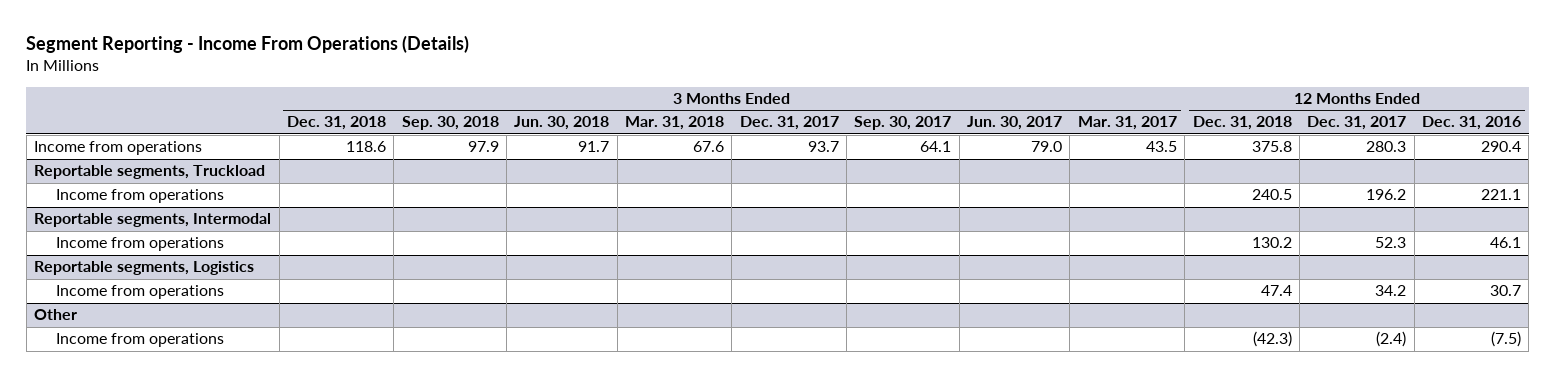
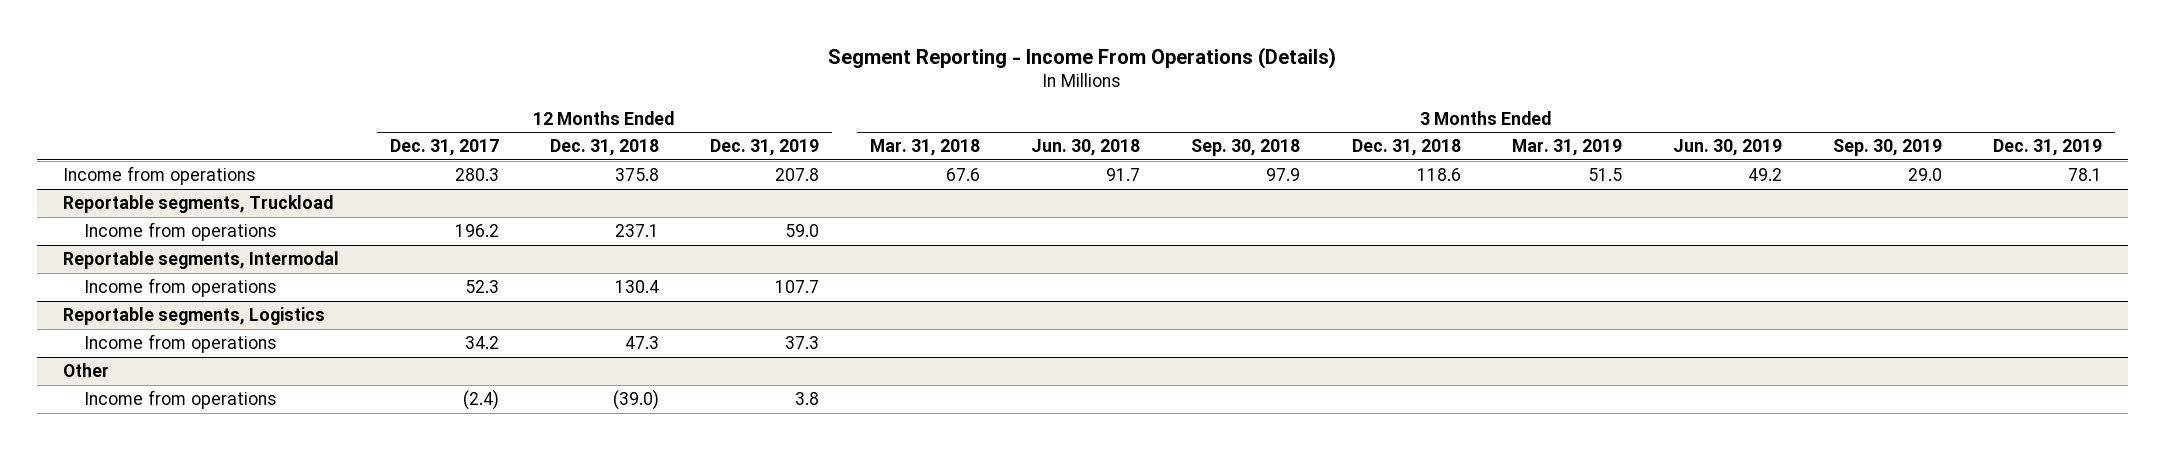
[739,116,839,131] Dec. 31, 2017 -> none
[854,116,952,131] Sep. 30, 2017 -> none
[967,116,1063,131] Jun. 30, 2017 -> none
[1077,116,1177,131] Mar. 31, 2017 -> none
[1421,116,1521,131] Dec. 31, 2016 -> none
none -> [709,139,819,157] Dec. 31, 2019
none -> [1511,139,1622,157] Mar. 31, 2019
none -> [1672,139,1782,157] Jun. 30, 2019
none -> [1832,139,1942,157] Sep. 30, 2019
none -> [1993,139,2103,157] Dec. 31, 2019
[1251,189,1292,201] 240.5 -> [614,223,659,237] 237.1
[1251,237,1292,249] 130.2 -> [614,279,659,293] 130.4
[1260,285,1292,297] 47.4 -> [624,335,659,349] 47.3
[1252,331,1292,348] (42.3) -> [612,389,659,410] (39.0)

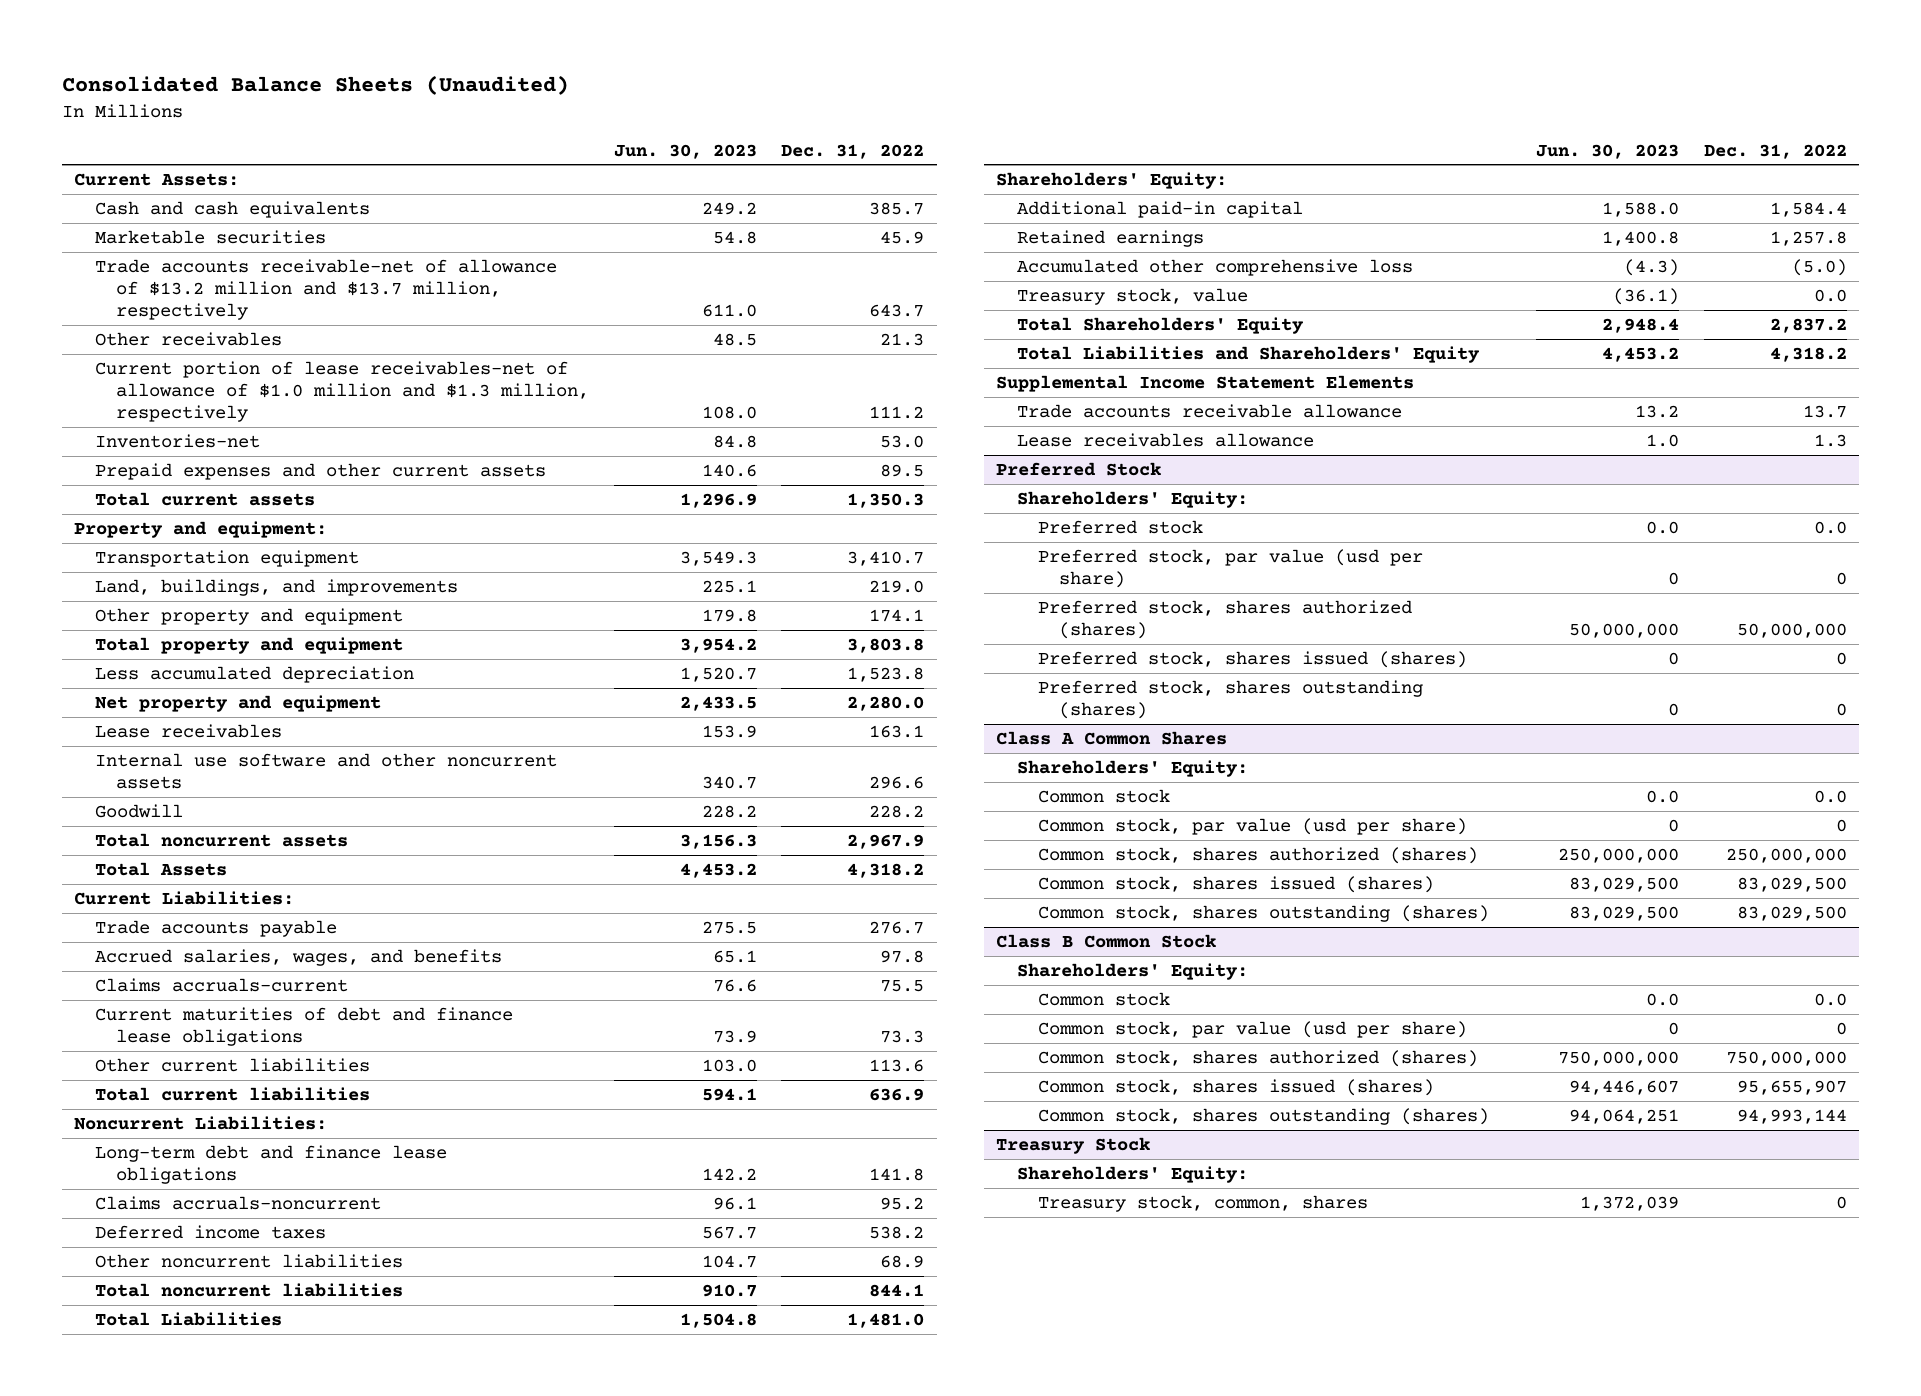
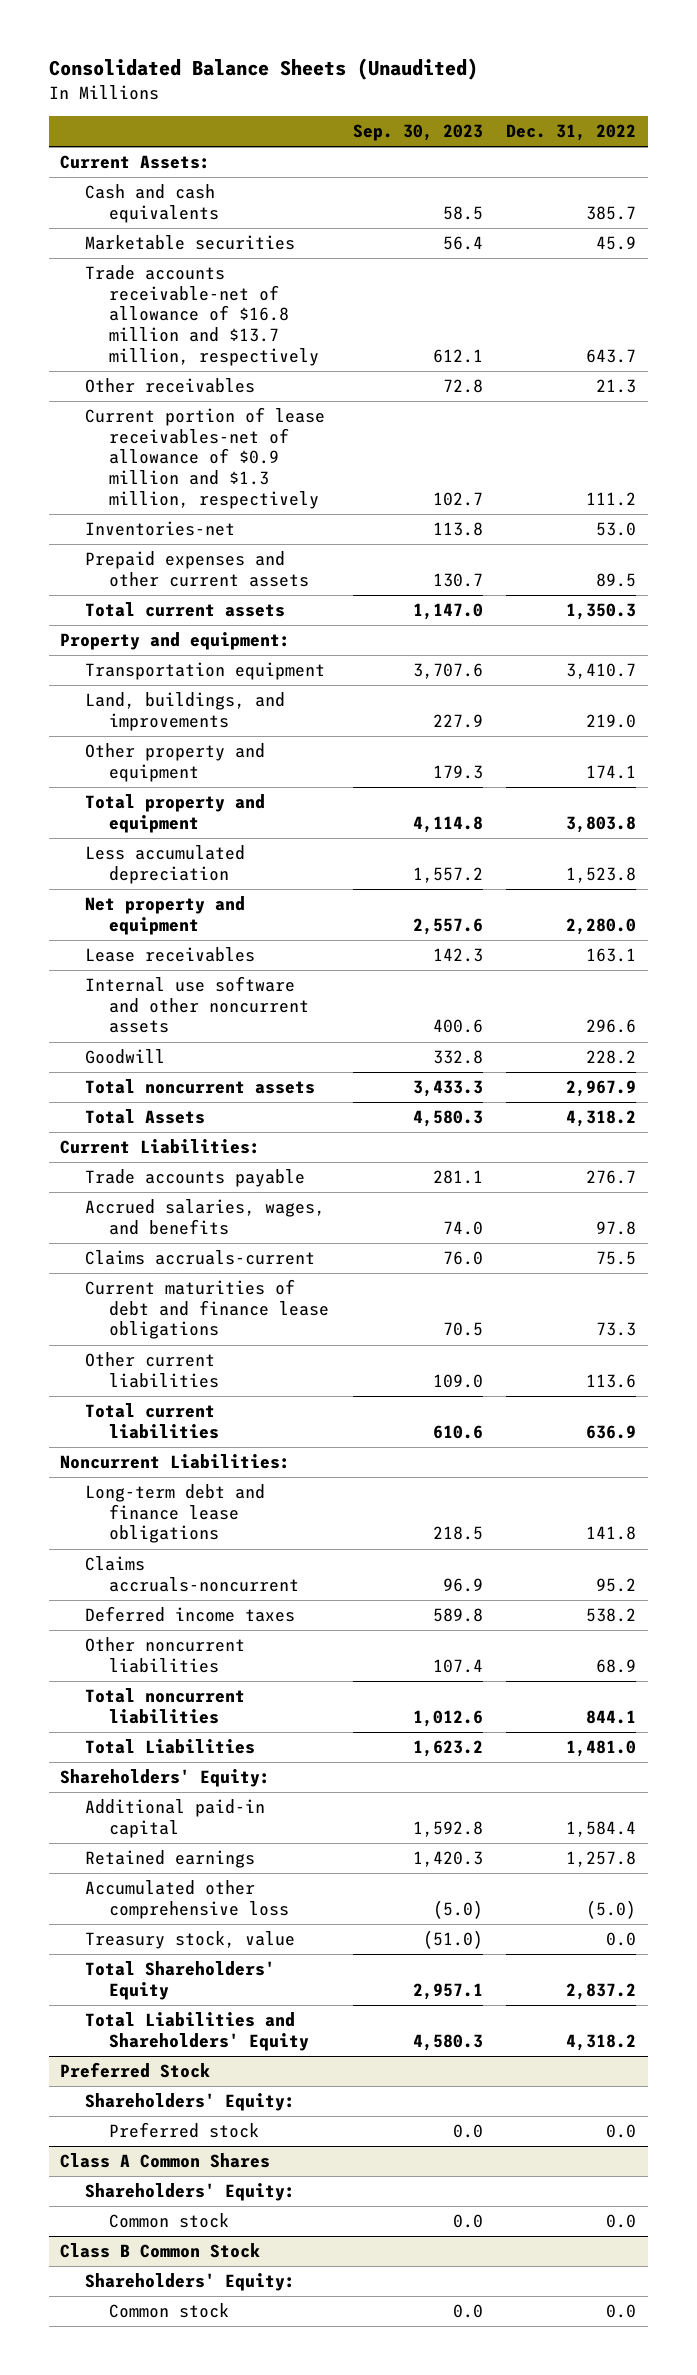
[613,143,757,159] Jun. 30, 2023 -> none
none -> [352,124,483,142] Sep. 30, 2023
[95,258,558,320] Trade accounts receivable-net of allowance of $13.2 million and $13.7 million, respectively -> [84,265,320,366] Trade accounts receivable-net of allowance of $16.8 million and $13.7 million, respectively
[95,360,590,422] Current portion of lease receivables-net of allowance of $1.0 million and $1.3 million, respectively -> [84,407,325,509] Current portion of lease receivables-net of allowance of $0.9 million and $1.3 million, respectively
[996,374,1415,392] Supplemental Income Statement Elements -> none
[1017,403,1403,418] Trade accounts receivable allowance -> none
[1017,432,1315,447] Lease receivables allowance -> none
[1038,548,1424,588] Preferred stock, par value (usd per share) -> none
[1038,599,1413,639] Preferred stock, shares authorized (shares) -> none
[1038,650,1468,668] Preferred stock, shares issued (shares) -> none
[1038,679,1424,719] Preferred stock, shares outstanding (shares) -> none
[1038,817,1468,835] Common stock, par value (usd per share) -> none
[1038,846,1479,864] Common stock, shares authorized (shares) -> none
[1038,875,1435,893] Common stock, shares issued (shares) -> none
[1038,904,1490,922] Common stock, shares outstanding (shares) -> none
[1038,1020,1468,1038] Common stock, par value (usd per share) -> none
[1038,1049,1479,1067] Common stock, shares authorized (shares) -> none
[1038,1078,1435,1096] Common stock, shares issued (shares) -> none
[1038,1107,1490,1125] Common stock, shares outstanding (shares) -> none
[996,1136,1151,1154] Treasury Stock -> none
[1017,1165,1249,1183] Shareholders' Equity: -> none
[1038,1194,1369,1212] Treasury stock, common, shares -> none

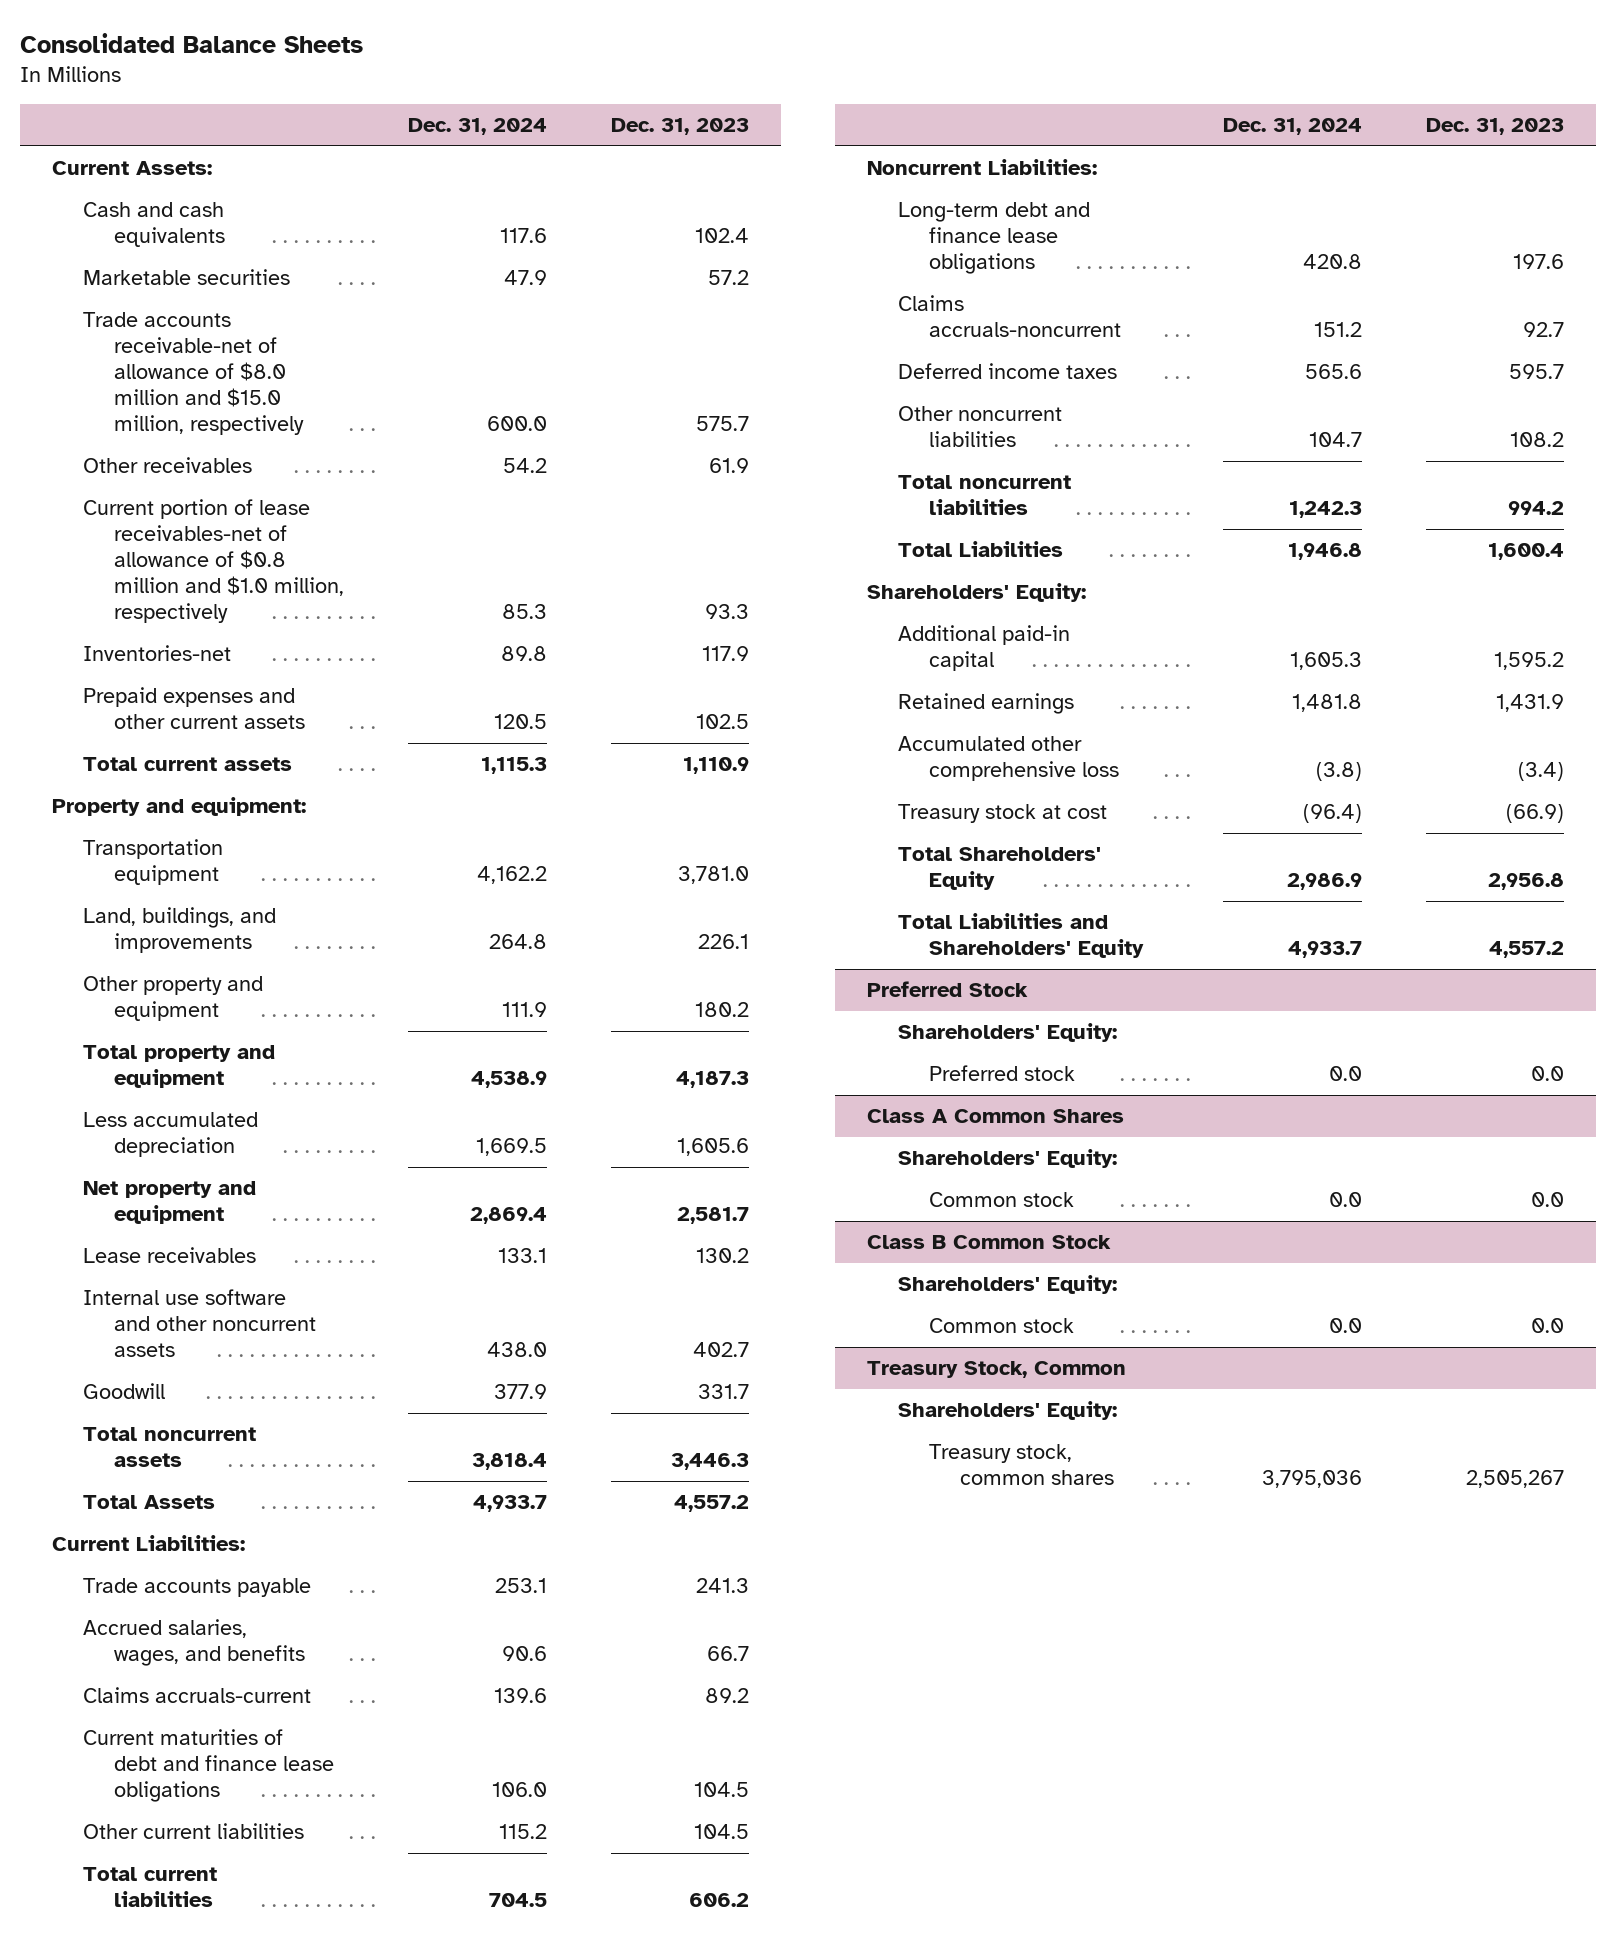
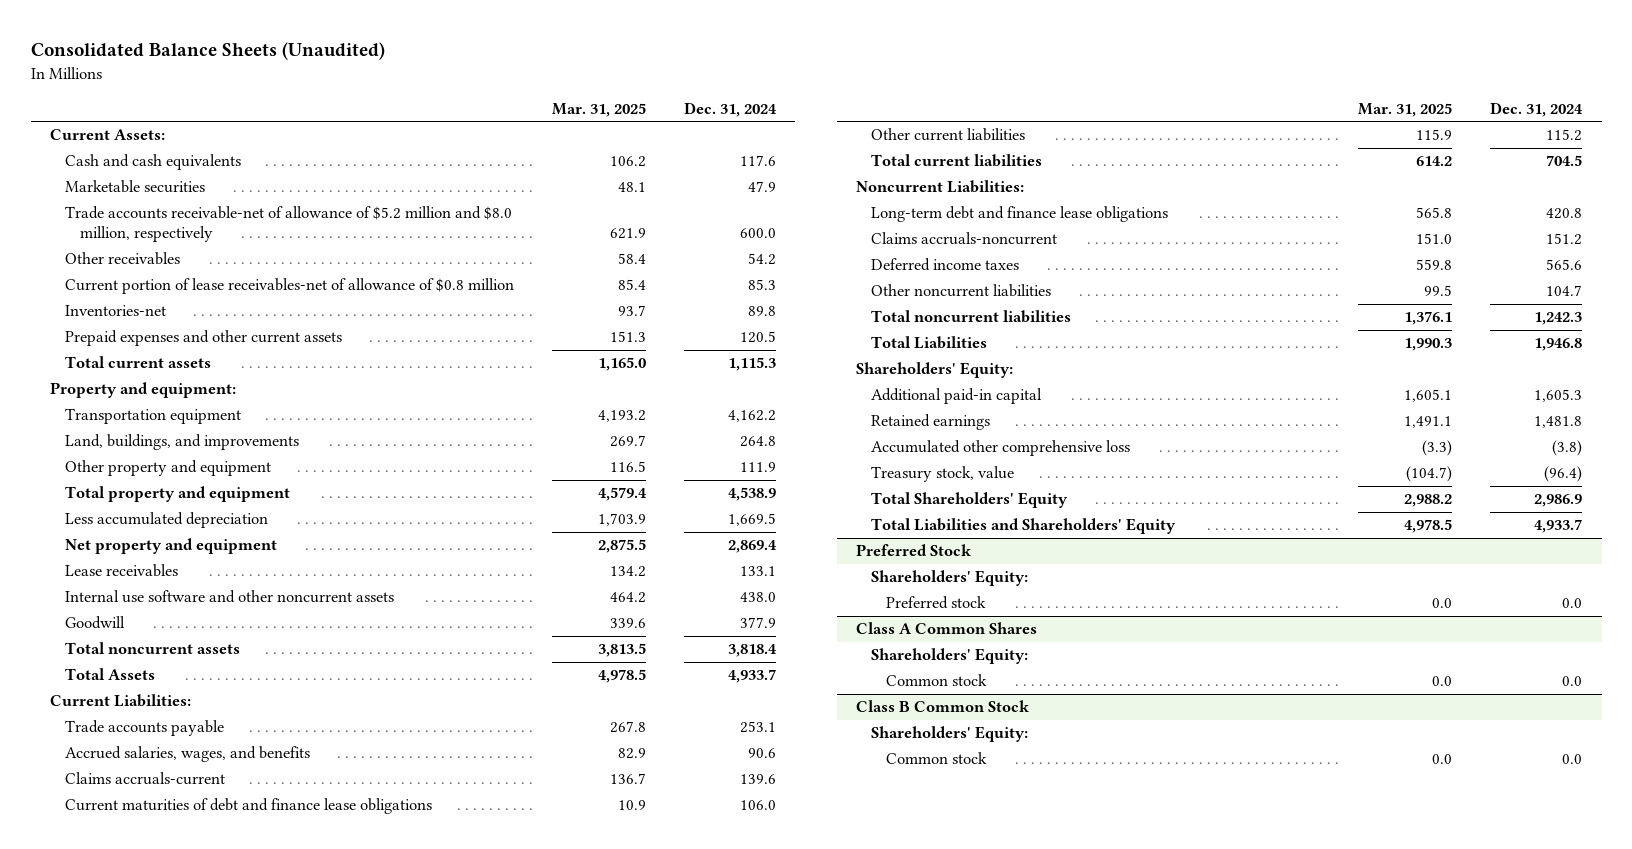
[19,33,363,54] Consolidated Balance Sheets -> [30,42,385,61] Consolidated Balance Sheets (Unaudited)
[610,118,749,136] Dec. 31, 2023 -> none
none -> [551,102,646,117] Mar. 31, 2025
[83,312,305,435] Trade accounts receivable-net of allowance of $8.0 million and $15.0 million, respectively -> [64,206,512,243] Trade accounts receivable-net of allowance of $5.2 million and $8.0 million, respectively
[83,499,345,623] Current portion of lease receivables-net of allowance of $0.8 million and $1.0 million, respectively -> [64,278,514,295] Current portion of lease receivables-net of allowance of $0.8 million
[897,804,1107,824] Treasury stock at cost -> [870,466,1014,483] Treasury stock, value
[866,1361,1126,1379] Treasury Stock, Common -> none
[897,1401,1117,1421] Shareholders' Equity: -> none
[928,1444,1115,1486] Treasury stock, common shares -> none

